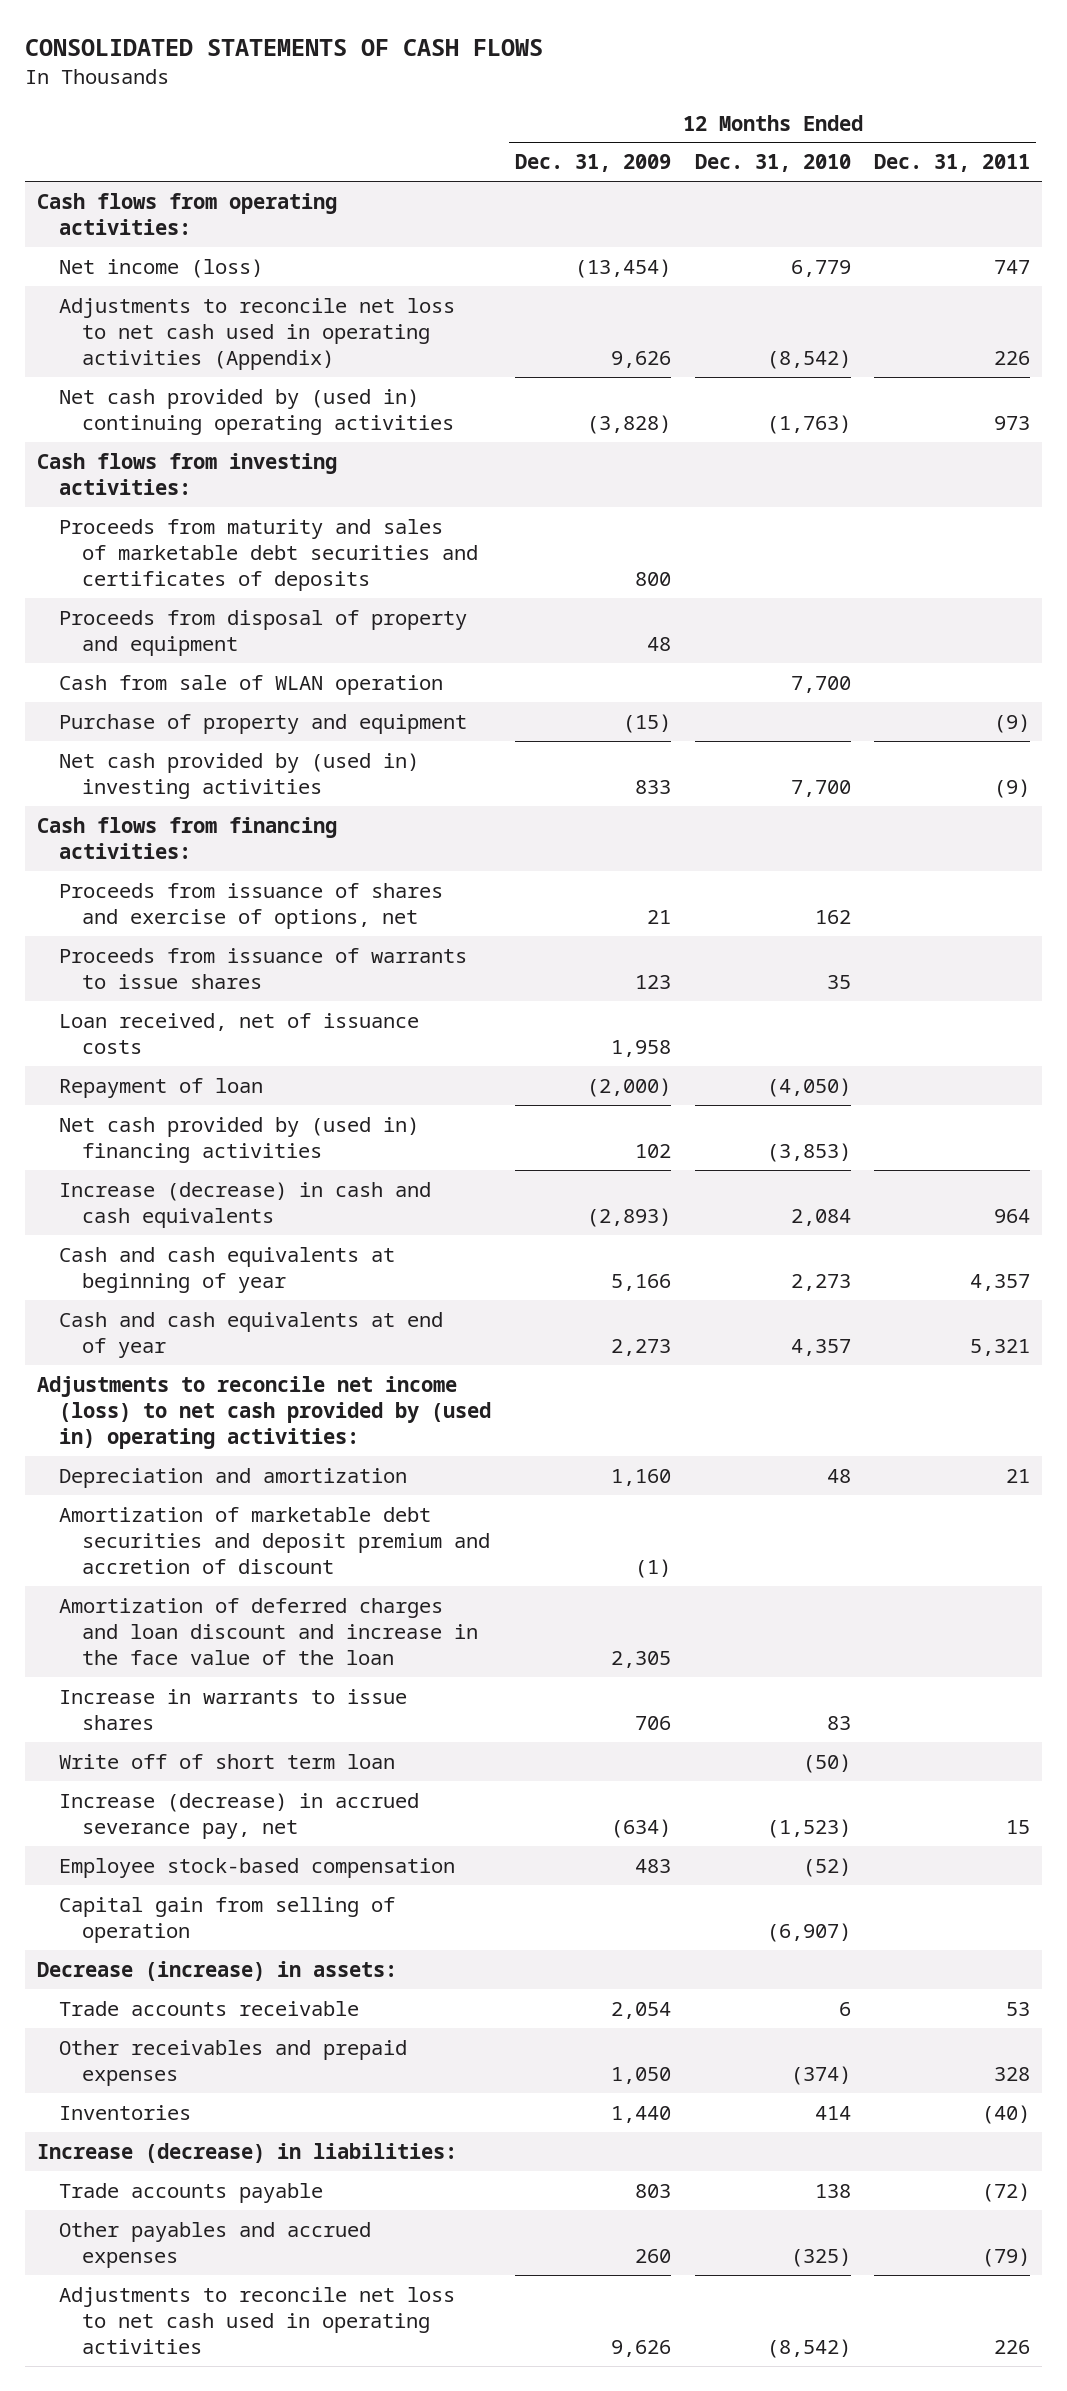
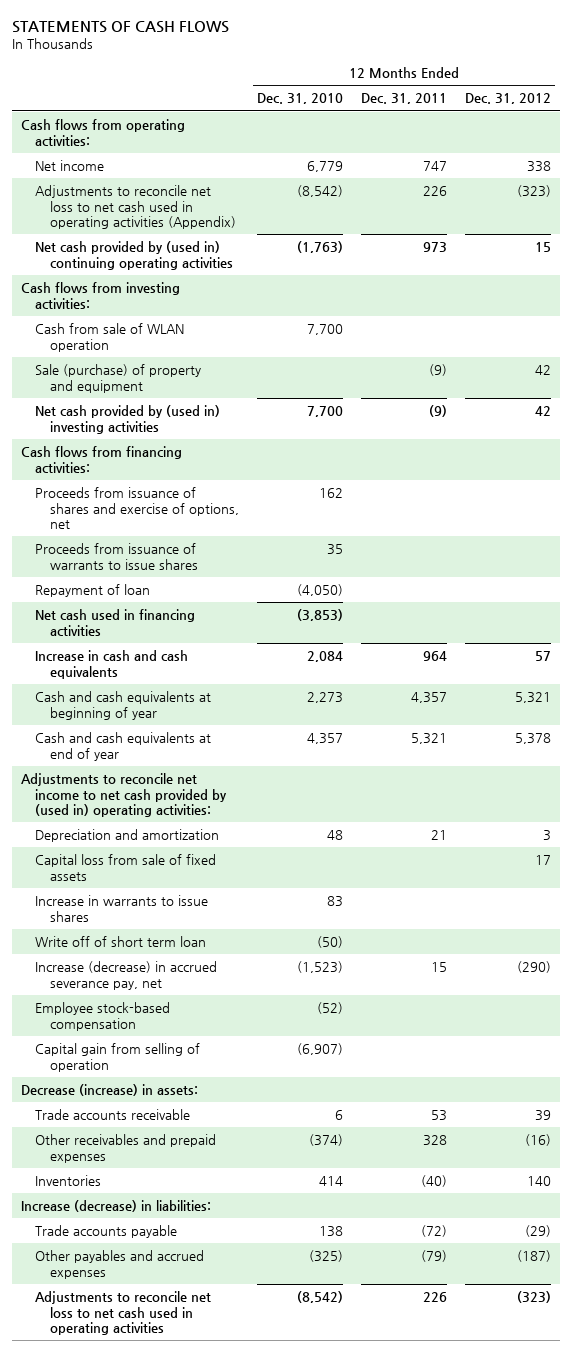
[24,39,543,57] CONSOLIDATED STATEMENTS OF CASH FLOWS -> [11,21,229,34] STATEMENTS OF CASH FLOWS
[514,154,671,173] Dec. 31, 2009 -> none
none -> [464,93,551,105] Dec. 31, 2012
[59,258,264,278] Net income (loss) -> [35,159,105,171] Net income
[59,518,478,591] Proceeds from maturity and sales of marketable debt securities and certificates of deposits -> none
[59,609,468,656] Proceeds from disposal of property and equipment -> none
[59,713,468,734] Purchase of property and equipment -> [35,363,202,393] Sale (purchase) of property and equipment
[59,1012,420,1054] Loan received, net of issuance costs -> none
[59,1116,420,1163] Net cash provided by (used in) financing activities -> [35,608,196,636] Net cash used in financing activities
[59,1181,432,1228] Increase (decrease) in cash and cash equivalents -> [35,649,189,679] Increase in cash and cash equivalents
[36,1375,492,1449] Adjustments to reconcile net income (loss) to net cash provided by (used in) operating activities: -> [20,772,228,818] Adjustments to reconcile net income to net cash provided by (used in) operating activities:
[59,1506,490,1574] Amortization of marketable debt securities and deposit premium and accretion of discount -> none
[59,1597,478,1665] Amortization of deferred charges and loan discount and increase in the face value of the loan -> none
none -> [35,853,217,881] Capital loss from sale of fixed assets

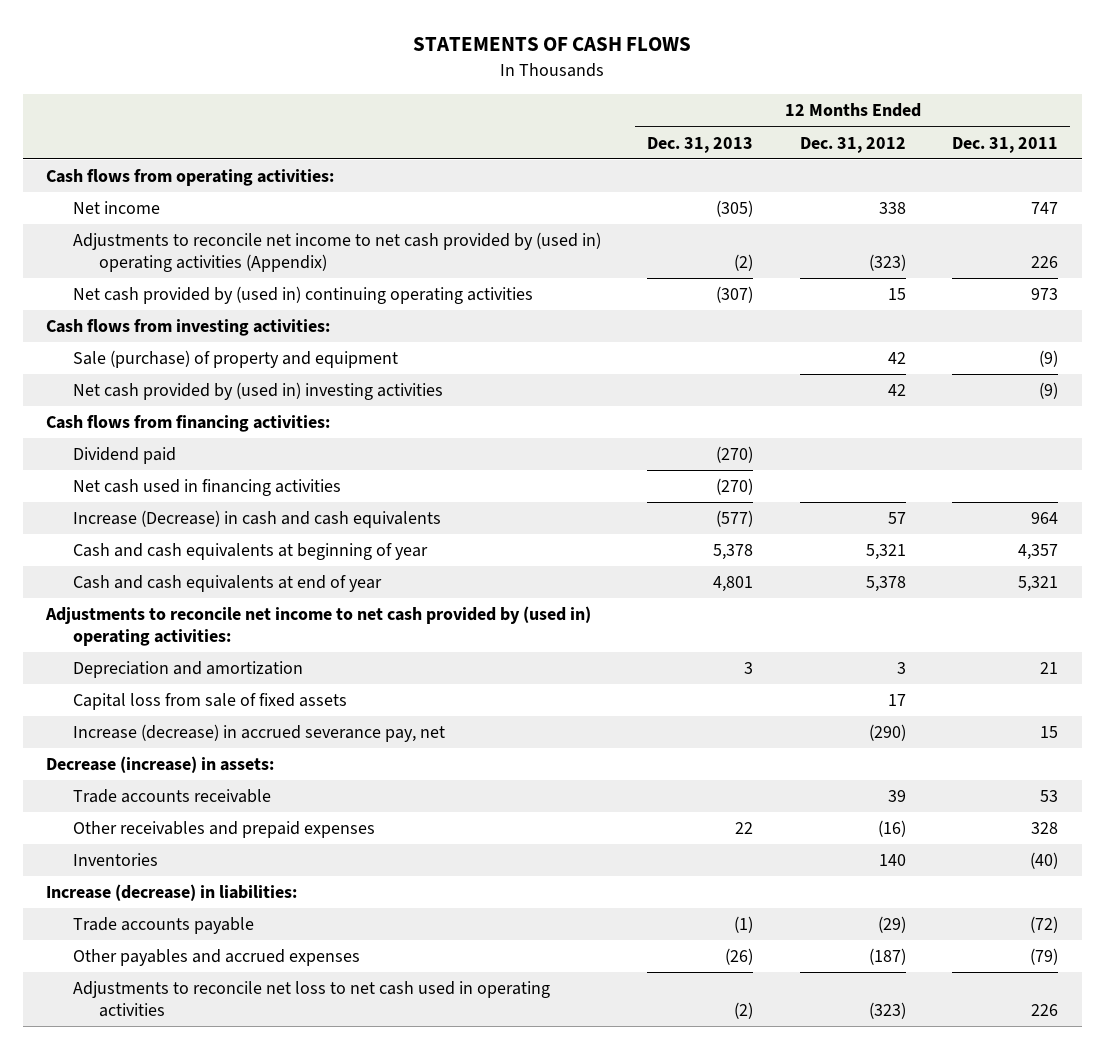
[257,93,344,105] Dec. 31, 2010 -> none
none -> [647,136,754,153] Dec. 31, 2013
[35,184,237,230] Adjustments to reconcile net loss to net cash used in operating activities (Appendix) -> [72,232,601,272] Adjustments to reconcile net income to net cash provided by (used in) operating activities (Appendix)
[35,322,185,352] Cash from sale of WLAN operation -> none
[35,486,240,530] Proceeds from issuance of shares and exercise of options, net -> none
[35,542,199,570] Proceeds from issuance of warrants to issue shares -> none
[35,583,151,597] Repayment of loan -> none
none -> [72,447,176,465] Dividend paid
[35,649,189,679] Increase in cash and cash equivalents -> [72,510,441,529] Increase (Decrease) in cash and cash equivalents
[35,894,209,922] Increase in warrants to issue shares -> none
[35,935,207,947] Write off of short term loan -> none
[35,1001,171,1031] Employee stock-based compensation -> none
[35,1042,201,1072] Capital gain from selling of operation -> none

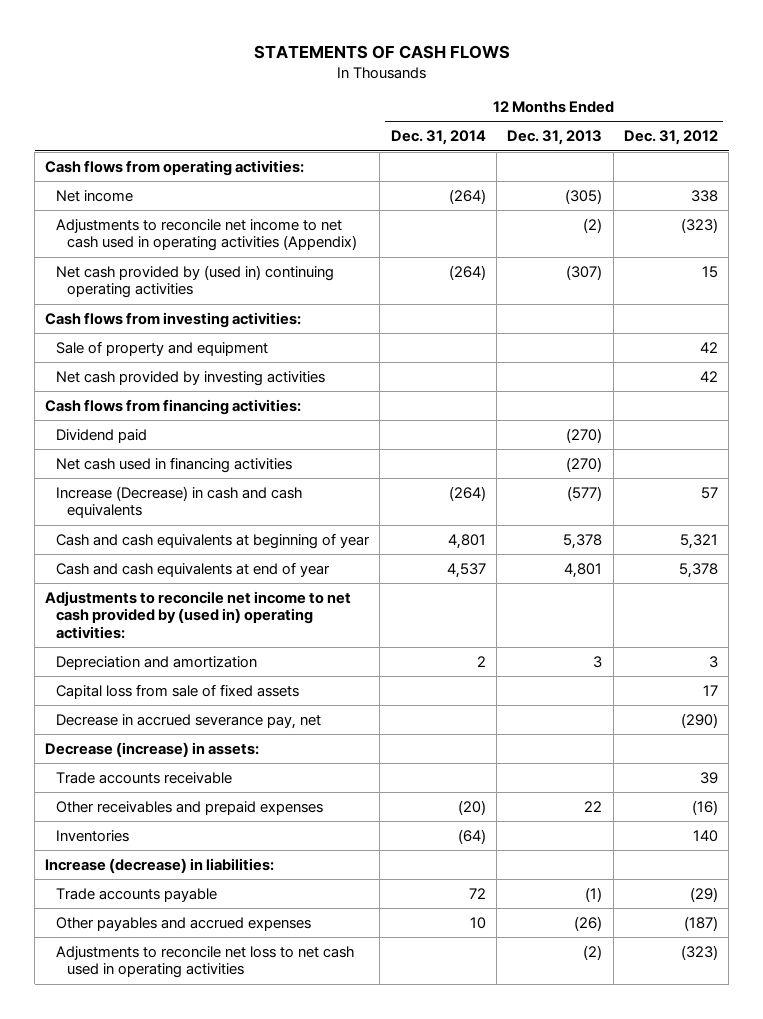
[952,136,1059,153] Dec. 31, 2011 -> none
none -> [390,130,486,146] Dec. 31, 2014
[72,232,601,272] Adjustments to reconcile net income to net cash provided by (used in) operating activities (Appendix) -> [56,218,357,252] Adjustments to reconcile net income to net cash used in operating activities (Appendix)
[72,350,398,369] Sale (purchase) of property and equipment -> [56,340,269,356] Sale of property and equipment
[72,382,443,401] Net cash provided by (used in) investing activities -> [56,370,326,386] Net cash provided by investing activities
[72,724,445,743] Increase (decrease) in accrued severance pay, net -> [56,713,322,729] Decrease in accrued severance pay, net

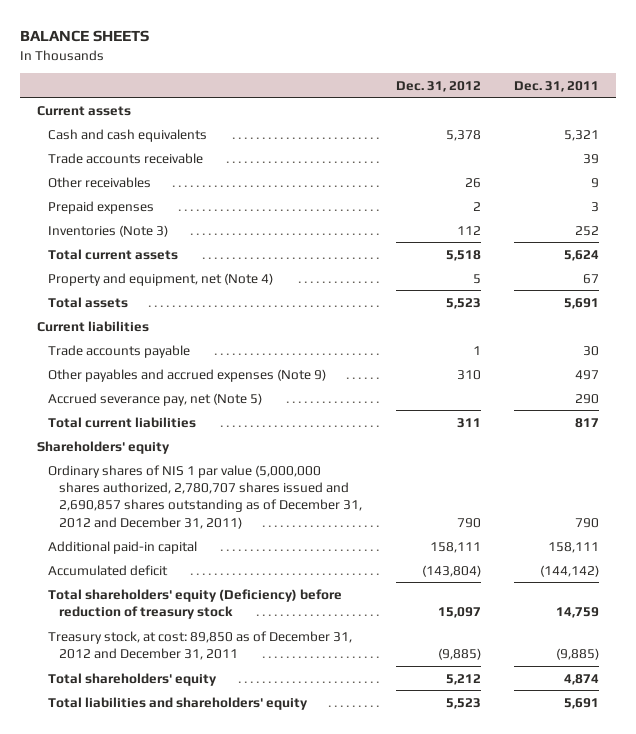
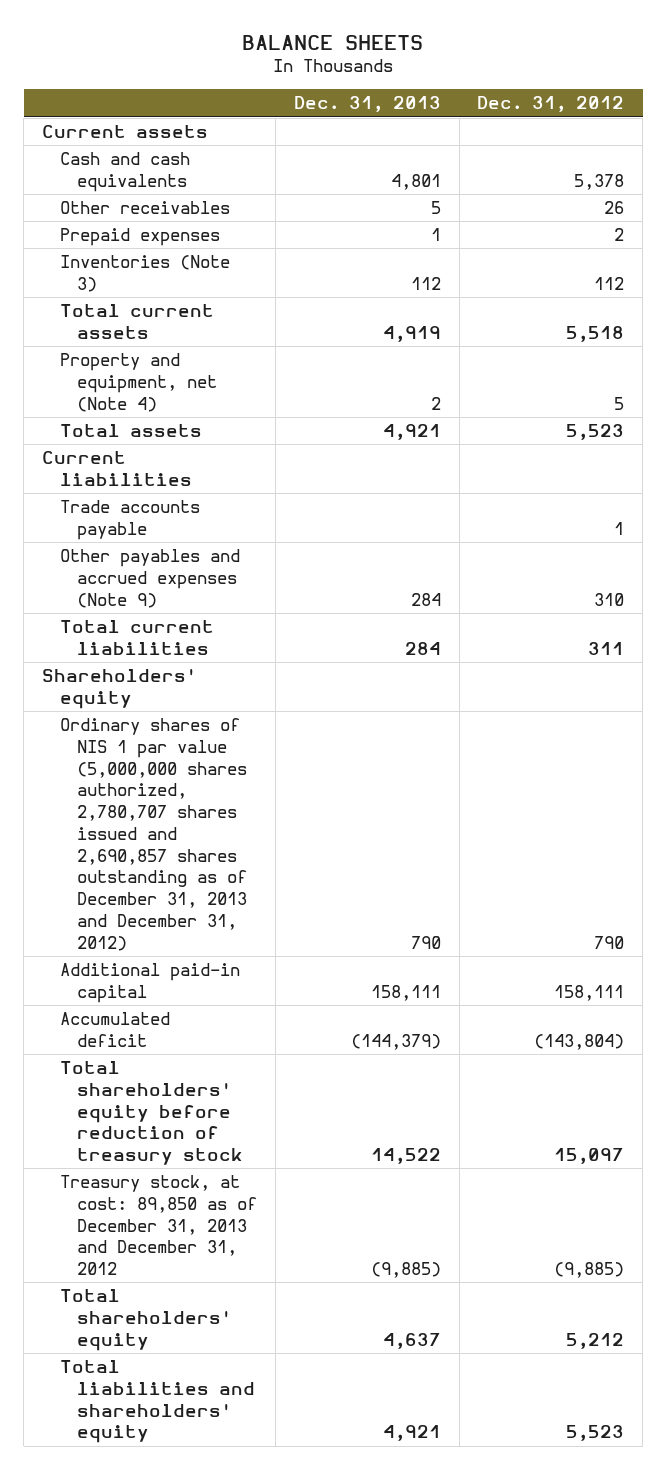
[514,80,600,92] Dec. 31, 2011 -> none
none -> [293,96,441,113] Dec. 31, 2013
[48,152,204,164] Trade accounts receivable -> none
[48,392,263,406] Accrued severance pay, net (Note 5) -> none
[48,464,363,529] Ordinary shares of NIS 1 par value (5,000,000 shares authorized, 2,780,707 shares issued and 2,690,857 shares outstanding as of December 31, 2012 and December 31, 2011) -> [59,718,247,951] Ordinary shares of NIS 1 par value (5,000,000 shares authorized, 2,780,707 shares issued and 2,690,857 shares outstanding as of December 31, 2013 and December 31, 2012)
[48,588,343,619] Total shareholders' equity (Deficiency) before reduction of treasury stock -> [59,1061,243,1166] Total shareholders' equity before reduction of treasury stock
[48,630,353,660] Treasury stock, at cost: 89,850 as of December 31, 2012 and December 31, 2011 -> [59,1175,257,1276] Treasury stock, at cost: 89,850 as of December 31, 2013 and December 31, 2012

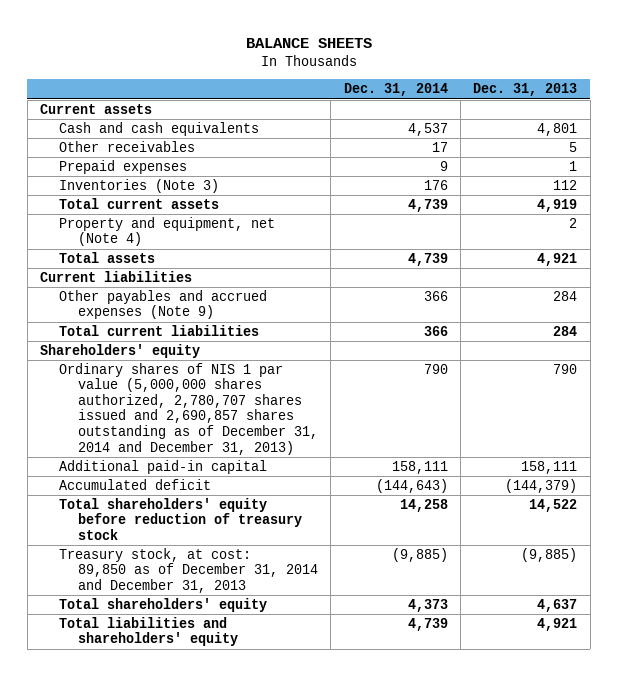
[477,96,625,113] Dec. 31, 2012 -> none
none -> [343,83,448,97] Dec. 31, 2014
[59,500,200,540] Trade accounts payable -> none
[59,718,247,951] Ordinary shares of NIS 1 par value (5,000,000 shares authorized, 2,780,707 shares issued and 2,690,857 shares outstanding as of December 31, 2013 and December 31, 2012) -> [59,362,318,455] Ordinary shares of NIS 1 par value (5,000,000 shares authorized, 2,780,707 shares issued and 2,690,857 shares outstanding as of December 31, 2014 and December 31, 2013)
[59,1175,257,1276] Treasury stock, at cost: 89,850 as of December 31, 2013 and December 31, 2012 -> [59,547,318,593] Treasury stock, at cost: 89,850 as of December 31, 2014 and December 31, 2013

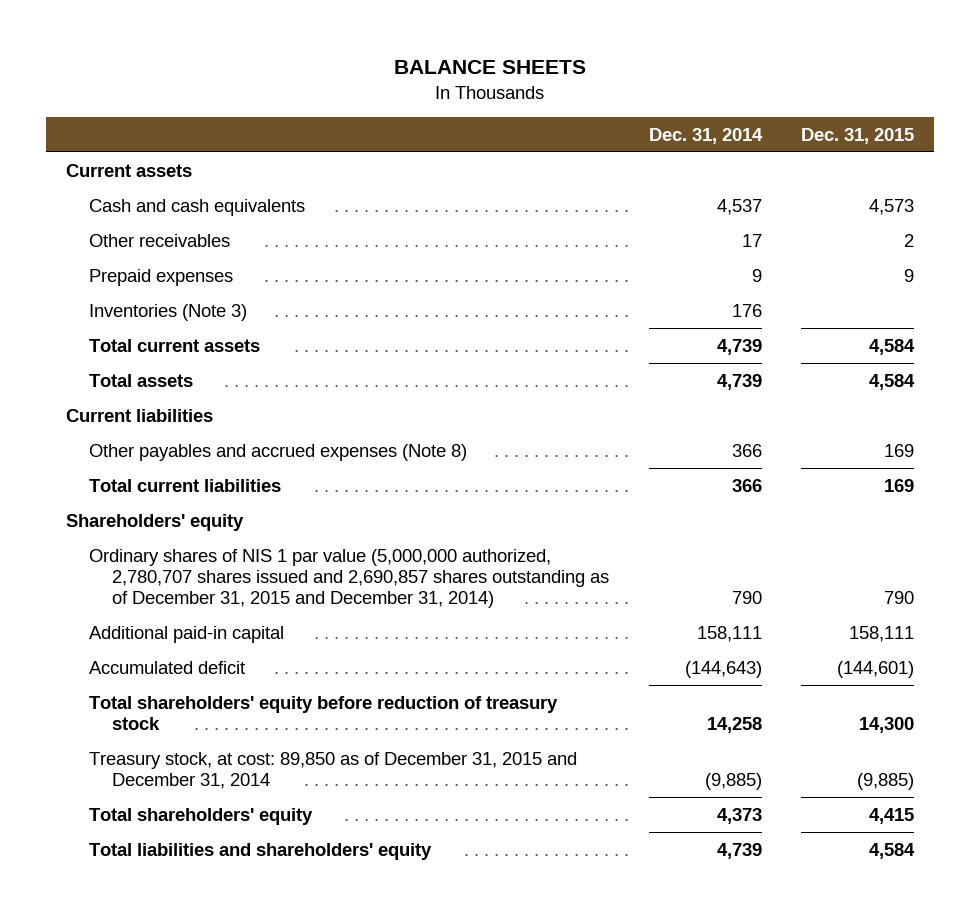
[473,83,578,97] Dec. 31, 2013 -> none
none -> [801,127,915,144] Dec. 31, 2015
[59,216,276,247] Property and equipment, net (Note 4) -> none
[59,289,268,320] Other payables and accrued expenses (Note 9) -> [88,443,467,461] Other payables and accrued expenses (Note 8)
[59,362,318,455] Ordinary shares of NIS 1 par value (5,000,000 shares authorized, 2,780,707 shares issued and 2,690,857 shares outstanding as of December 31, 2014 and December 31, 2013) -> [88,548,609,609] Ordinary shares of NIS 1 par value (5,000,000 authorized, 2,780,707 shares issued and 2,690,857 shares outstanding as of December 31, 2015 and December 31, 2014)
[59,547,318,593] Treasury stock, at cost: 89,850 as of December 31, 2014 and December 31, 2013 -> [88,751,577,789] Treasury stock, at cost: 89,850 as of December 31, 2015 and December 31, 2014

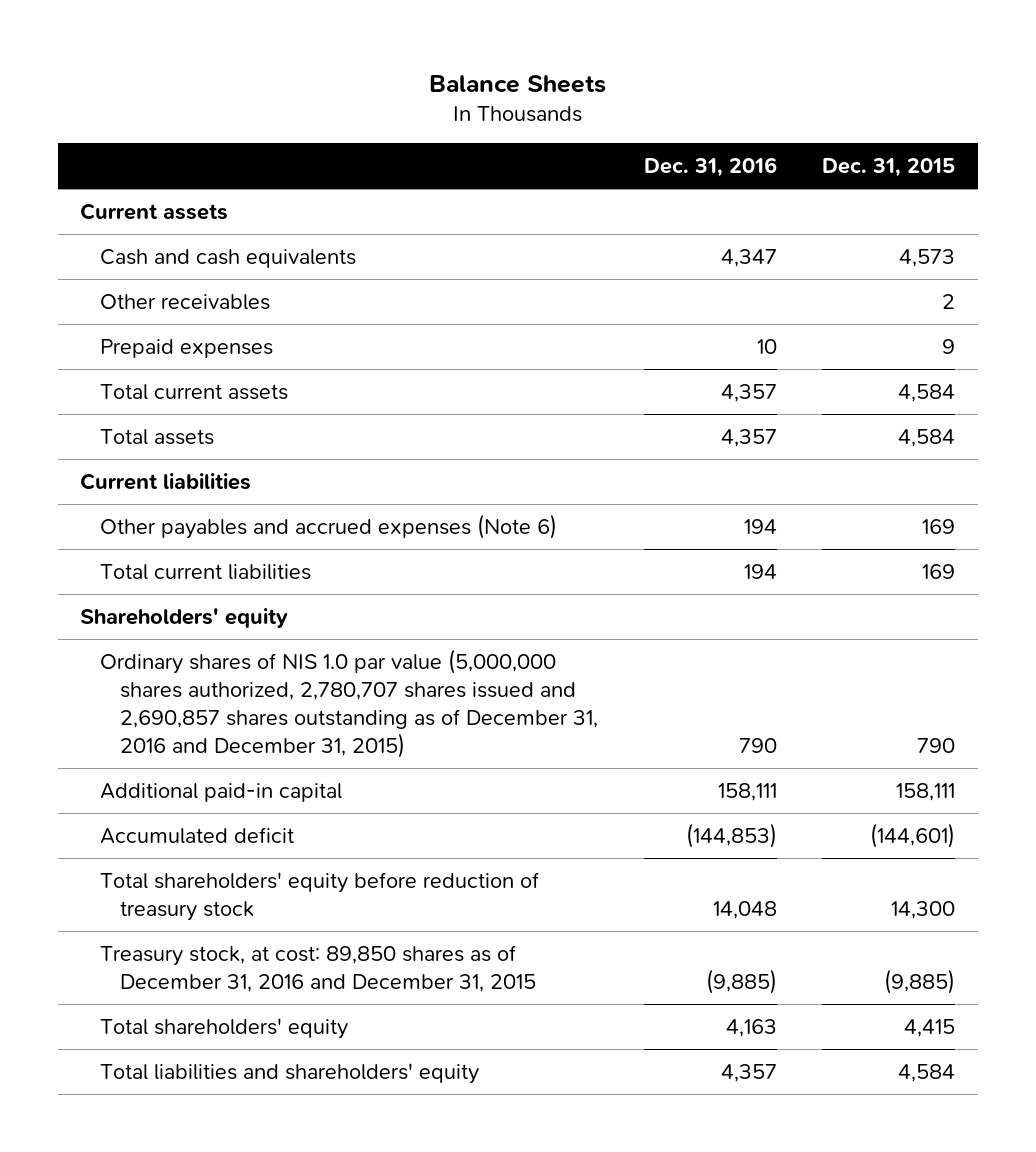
[393,60,586,75] BALANCE SHEETS -> [428,74,606,93] Balance Sheets
[648,127,763,144] Dec. 31, 2014 -> none
none -> [643,157,777,178] Dec. 31, 2016
[88,303,247,321] Inventories (Note 3) -> none
[88,443,467,461] Other payables and accrued expenses (Note 8) -> [100,514,558,540] Other payables and accrued expenses (Note 6)
[88,548,609,609] Ordinary shares of NIS 1 par value (5,000,000 authorized, 2,780,707 shares issued and 2,690,857 shares outstanding as of December 31, 2015 and December 31, 2014) -> [100,649,599,758] Ordinary shares of NIS 1.0 par value (5,000,000 shares authorized, 2,780,707 shares issued and 2,690,857 shares outstanding as of December 31, 2016 and December 31, 2015)
[88,751,577,789] Treasury stock, at cost: 89,850 as of December 31, 2015 and December 31, 2014 -> [100,945,537,992] Treasury stock, at cost: 89,850 shares as of December 31, 2016 and December 31, 2015

